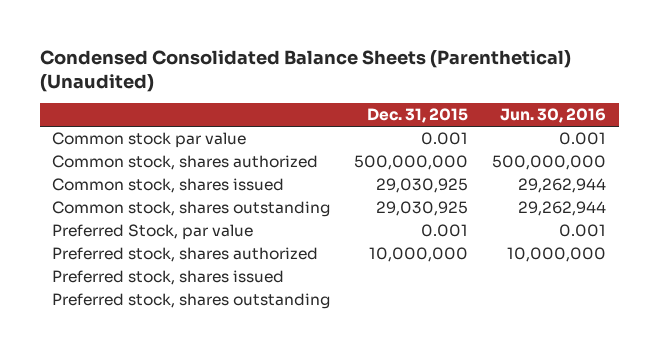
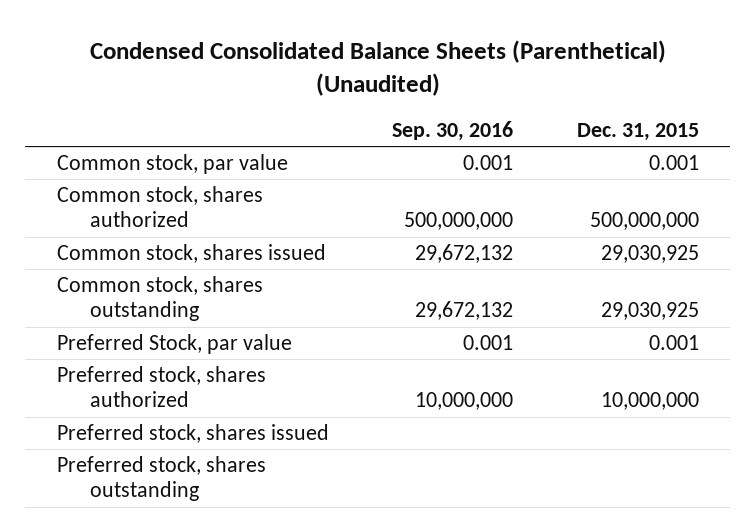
[500,108,607,124] Jun. 30, 2016 -> none
none -> [392,121,514,142] Sep. 30, 2016
[51,132,246,149] Common stock par value -> [56,154,288,175] Common stock, par value

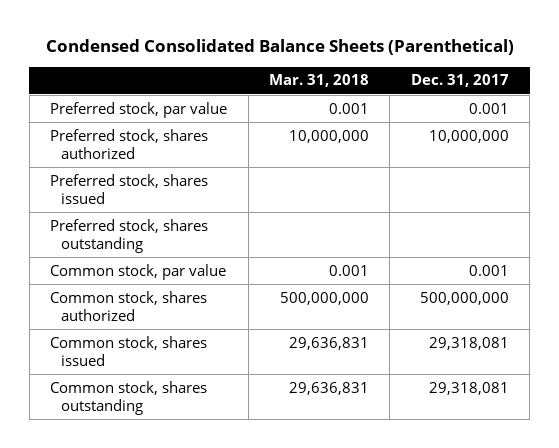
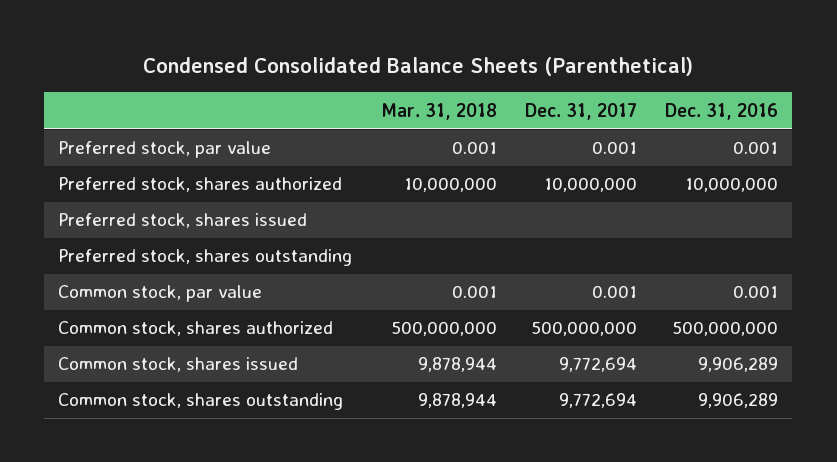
none -> [665,102,779,120] Dec. 31, 2016
[289,336,370,350] 29,636,831 -> [417,357,497,373] 9,878,944
[428,336,509,350] 29,318,081 -> [558,357,637,373] 9,772,694
[289,381,370,395] 29,636,831 -> [417,393,497,409] 9,878,944
[428,381,509,395] 29,318,081 -> [558,393,637,409] 9,772,694

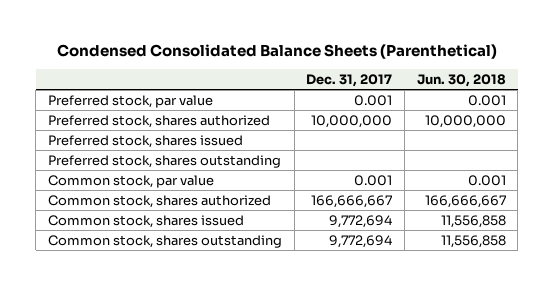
[380,102,497,120] Mar. 31, 2018 -> none
[665,102,779,120] Dec. 31, 2016 -> none
none -> [416,73,506,87] Jun. 30, 2018
[530,321,637,337] 500,000,000 -> [311,194,393,208] 166,666,667

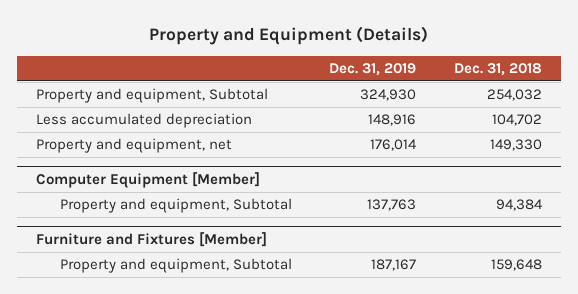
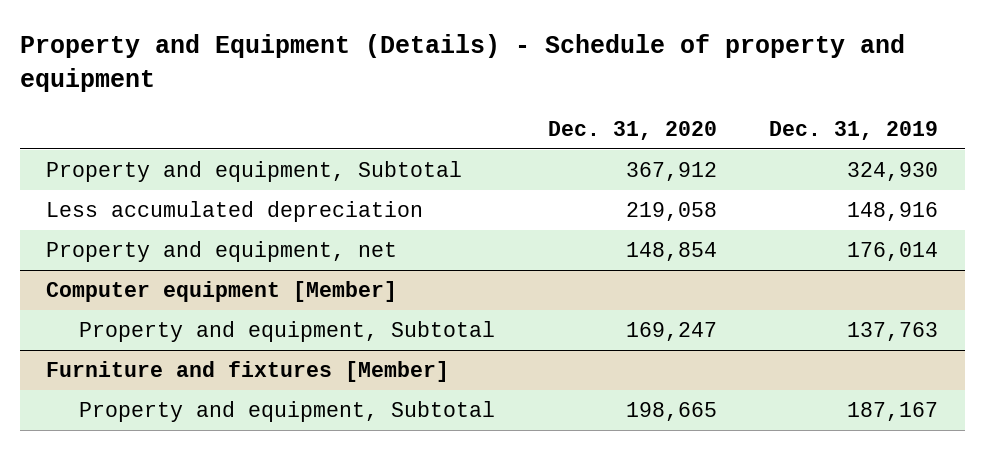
[148,26,428,46] Property and Equipment (Details) -> [19,34,905,92] Property and Equipment (Details) - Schedule of property and equipment
[454,63,543,77] Dec. 31, 2018 -> none
none -> [547,120,717,140] Dec. 31, 2020
[35,172,260,189] Computer Equipment [Member] -> [46,281,398,303] Computer equipment [Member]
[35,232,267,248] Furniture and Fixtures [Member] -> [46,361,450,383] Furniture and fixtures [Member]

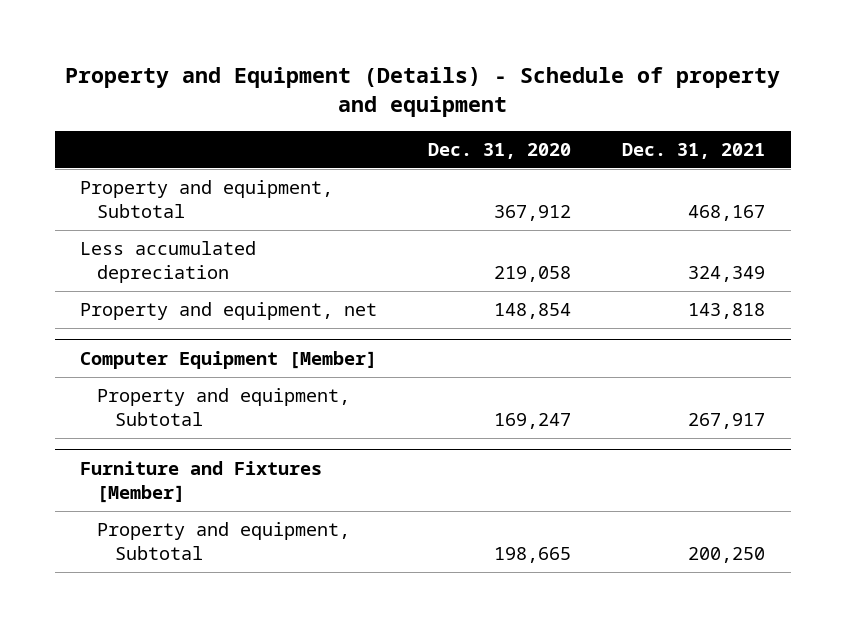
[769,120,939,140] Dec. 31, 2019 -> none
none -> [622,142,766,159] Dec. 31, 2021
[46,281,398,303] Computer equipment [Member] -> [80,351,378,370] Computer Equipment [Member]
[46,361,450,383] Furniture and fixtures [Member] -> [80,461,323,504] Furniture and Fixtures [Member]

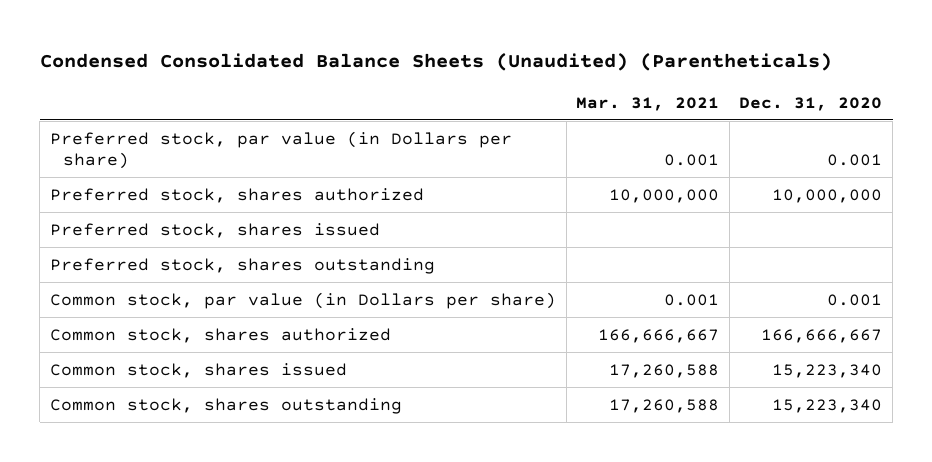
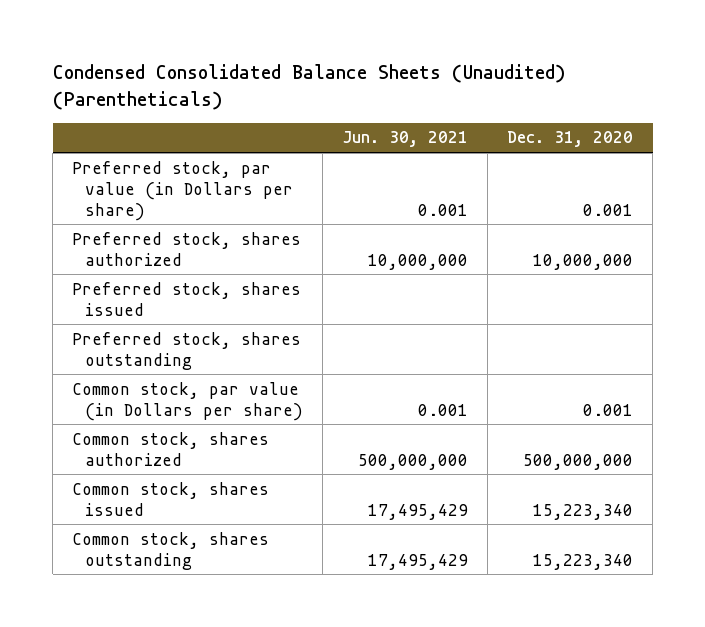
[576,96,720,111] Mar. 31, 2021 -> none
none -> [342,131,469,148] Jun. 30, 2021
[761,328,883,343] 166,666,667 -> [523,453,634,470] 500,000,000

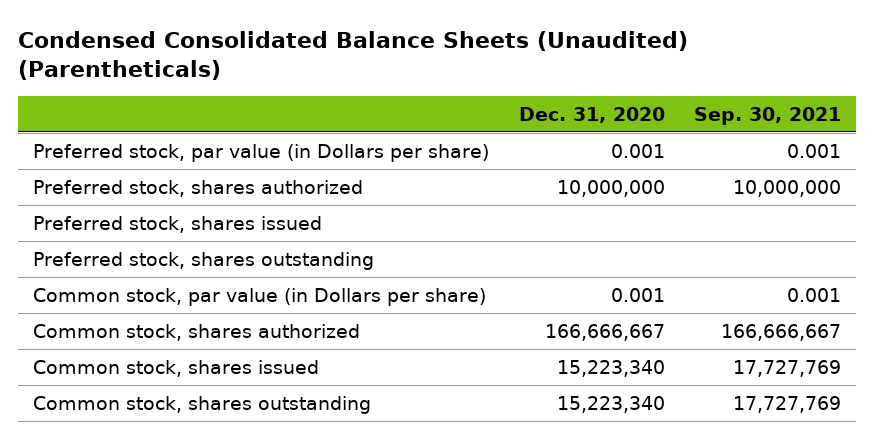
[342,131,469,148] Jun. 30, 2021 -> none
none -> [694,106,842,125] Sep. 30, 2021
[523,453,634,470] 500,000,000 -> [544,323,665,341] 166,666,667

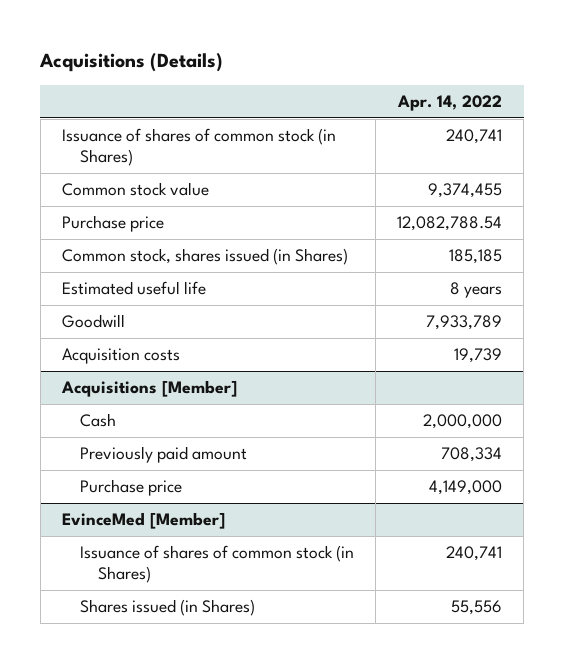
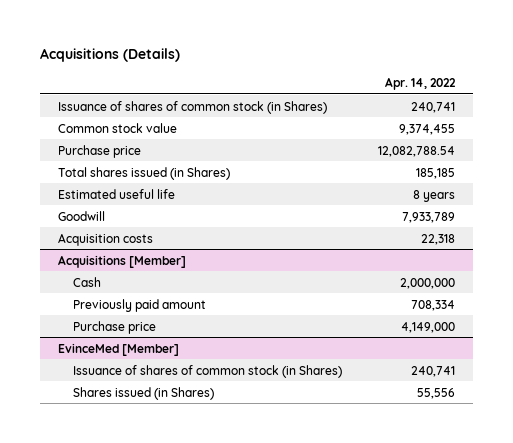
[62,248,349,266] Common stock, shares issued (in Shares) -> [58,166,231,180] Total shares issued (in Shares)
[454,348,503,364] 19,739 -> [420,233,455,245] 22,318

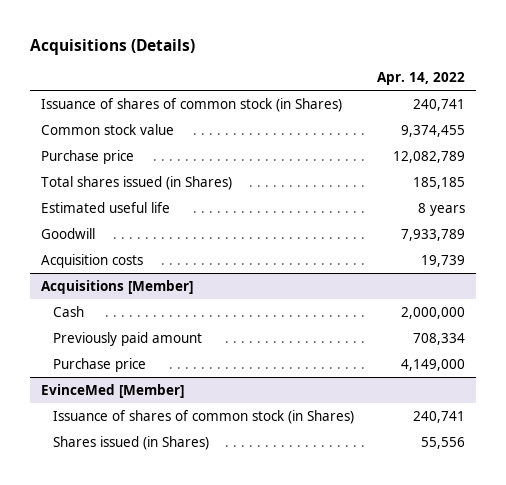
[377,145,455,157] 12,082,788.54 -> [392,150,465,163] 12,082,789
[420,233,455,245] 22,318 -> [420,254,465,267] 19,739

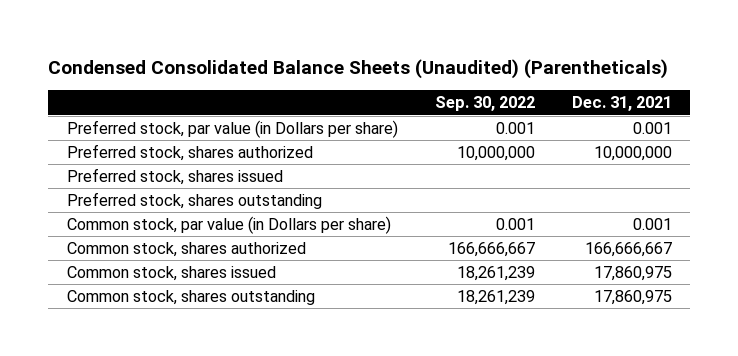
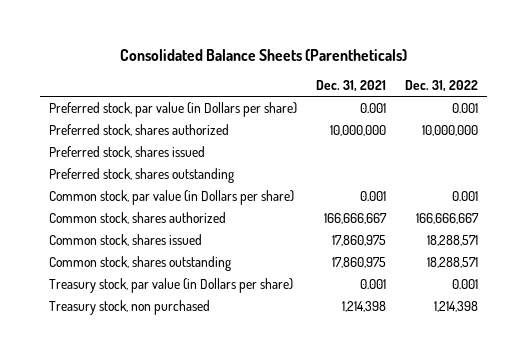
[48,58,669,79] Condensed Consolidated Balance Sheets (Unaudited) (Parentheticals) -> [119,49,407,62] Consolidated Balance Sheets (Parentheticals)
[434,96,535,112] Sep. 30, 2022 -> none
none -> [404,80,478,93] Dec. 31, 2022
none -> [49,277,294,293] Treasury stock, par value (in Dollars per share)
none -> [49,299,211,315] Treasury stock, non purchased

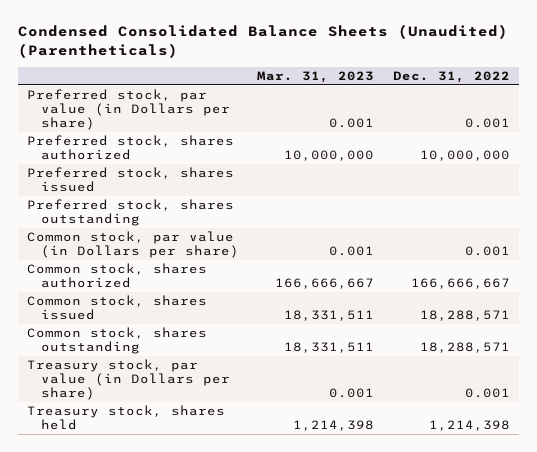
[119,49,407,62] Consolidated Balance Sheets (Parentheticals) -> [17,24,508,58] Condensed Consolidated Balance Sheets (Unaudited) (Parentheticals)
[316,80,387,93] Dec. 31, 2021 -> none
none -> [257,70,375,83] Mar. 31, 2023
[49,299,211,315] Treasury stock, non purchased -> [27,405,226,431] Treasury stock, shares held

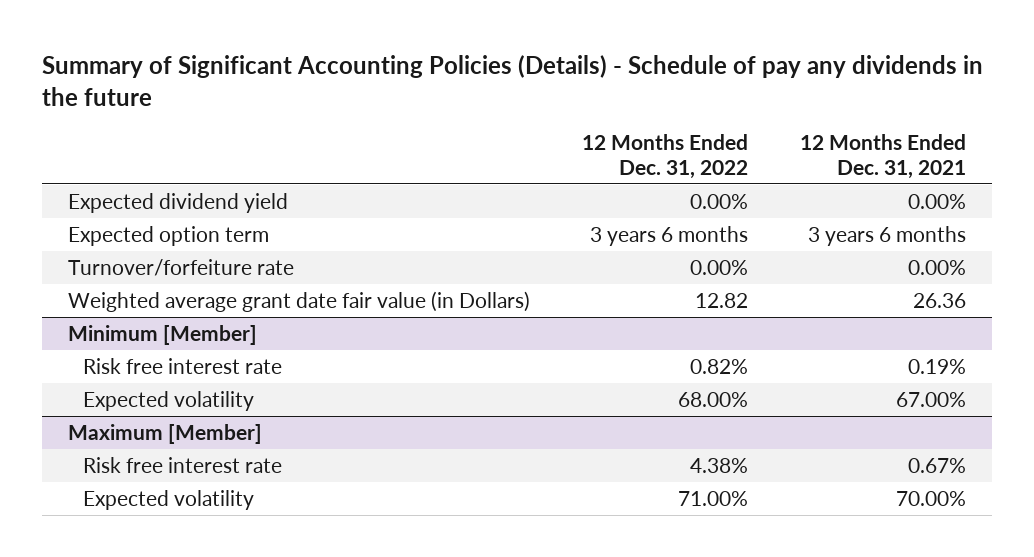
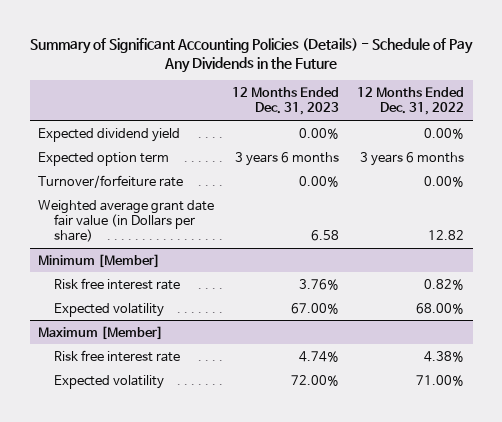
[42,54,984,106] Summary of Significant Accounting Policies (Details) - Schedule of pay any dividends in the future -> [30,37,474,73] Summary of Significant Accounting Policies (Details) - Schedule of Pay Any Dividends in the Future
[799,134,966,179] 12 Months Ended Dec. 31, 2021 -> none
none -> [232,87,340,116] 12 Months Ended Dec. 31, 2023
[67,290,530,312] Weighted average grant date fair value (in Dollars) -> [38,199,215,243] Weighted average grant date fair value (in Dollars per share)

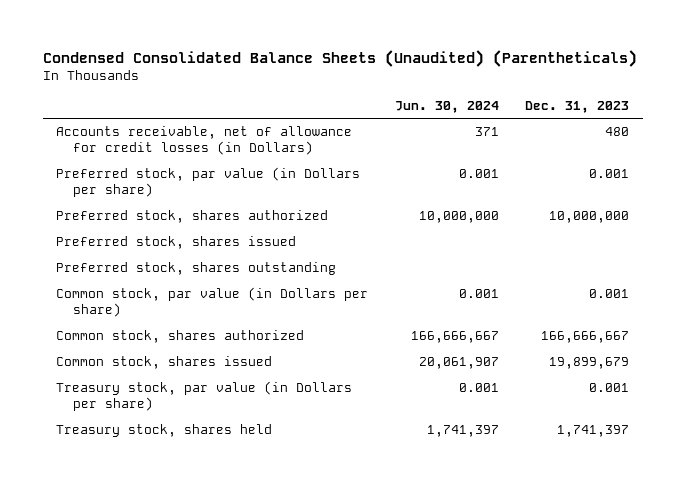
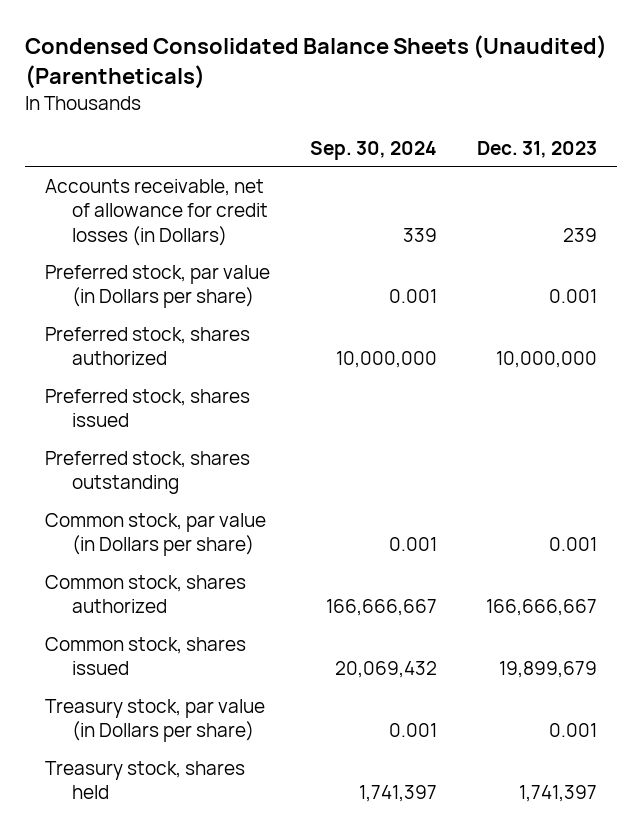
[394,100,499,113] Jun. 30, 2024 -> none
none -> [309,140,437,160] Sep. 30, 2024
[605,127,630,137] 480 -> [562,227,597,242] 239

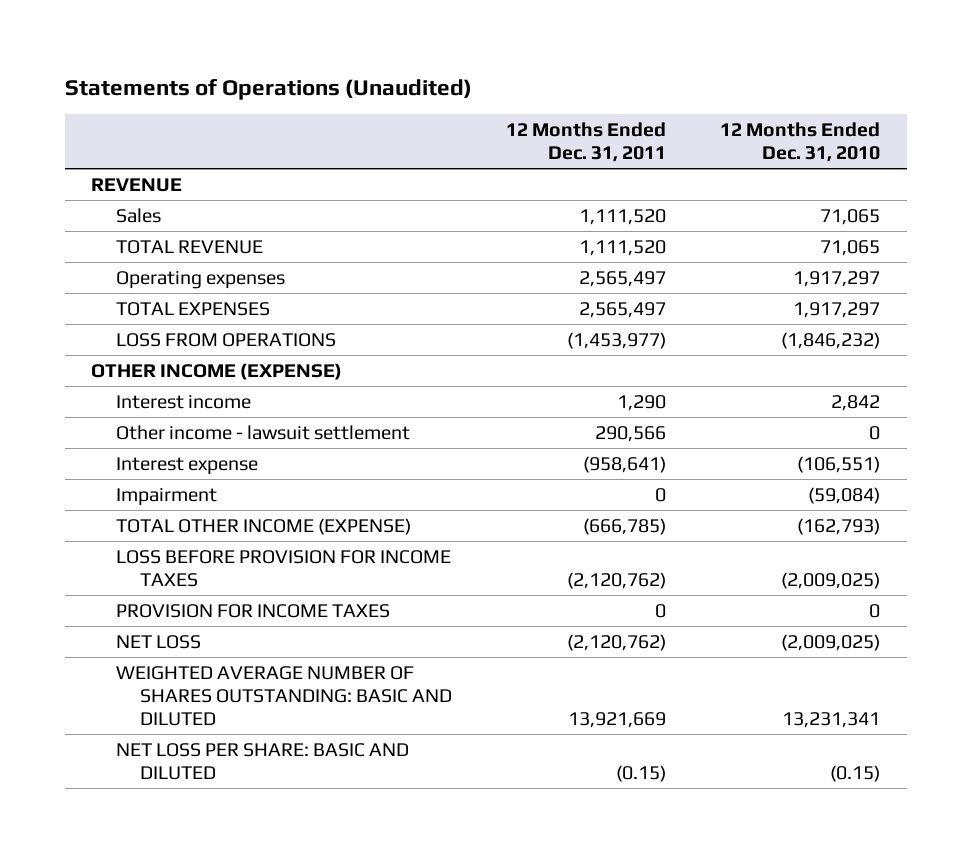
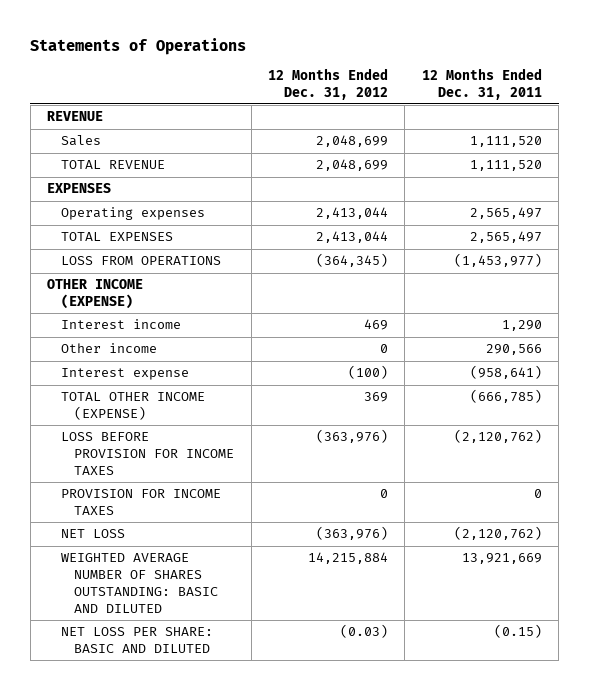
[64,78,472,100] Statements of Operations (Unaudited) -> [30,37,247,55] Statements of Operations
[719,121,880,162] 12 Months Ended Dec. 31, 2010 -> none
none -> [267,67,388,100] 12 Months Ended Dec. 31, 2012
none -> [47,183,112,194] EXPENSES
[115,424,410,440] Other income - lawsuit settlement -> [60,343,157,354] Other income
[115,487,217,506] Impairment -> none

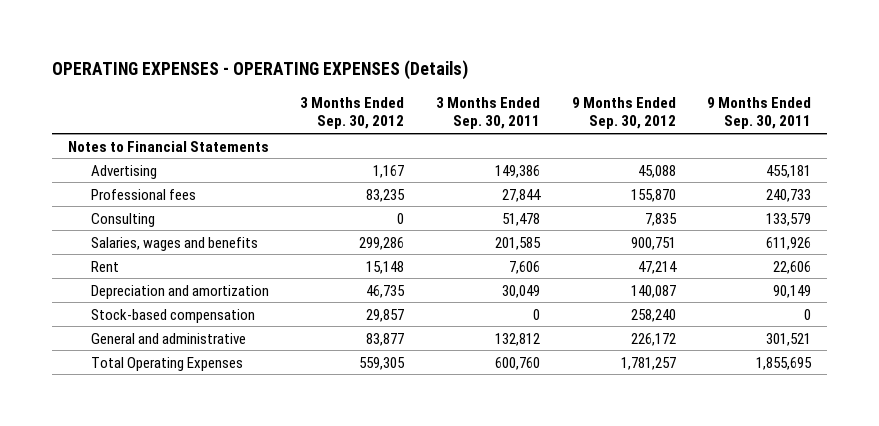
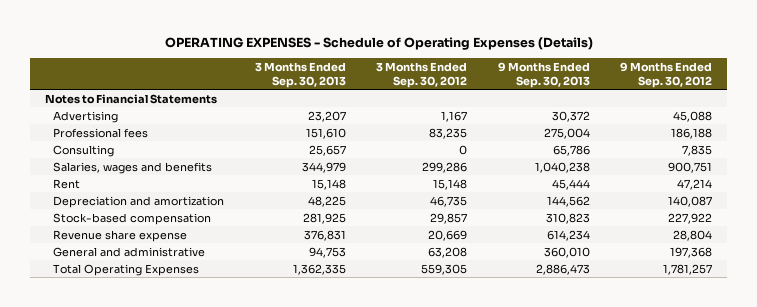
[51,60,468,81] OPERATING EXPENSES - OPERATING EXPENSES (Details) -> [164,37,593,51] OPERATING EXPENSES - Schedule of Operating Expenses (Details)
[435,97,540,130] 3 Months Ended Sep. 30, 2011 -> none
[707,97,812,130] 9 Months Ended Sep. 30, 2011 -> none
none -> [254,61,346,88] 3 Months Ended Sep. 30, 2013
none -> [497,61,590,88] 9 Months Ended Sep. 30, 2013
[630,188,676,202] 155,870 -> [671,127,713,139] 186,188
[630,308,676,322] 258,240 -> [668,212,713,224] 227,922
none -> [53,229,188,242] Revenue share expense
[366,332,405,346] 83,877 -> [428,246,468,258] 63,208
[630,332,676,346] 226,172 -> [670,246,713,258] 197,368

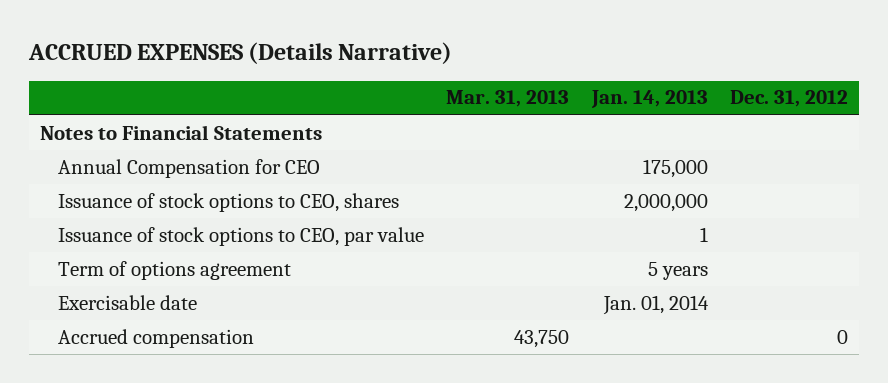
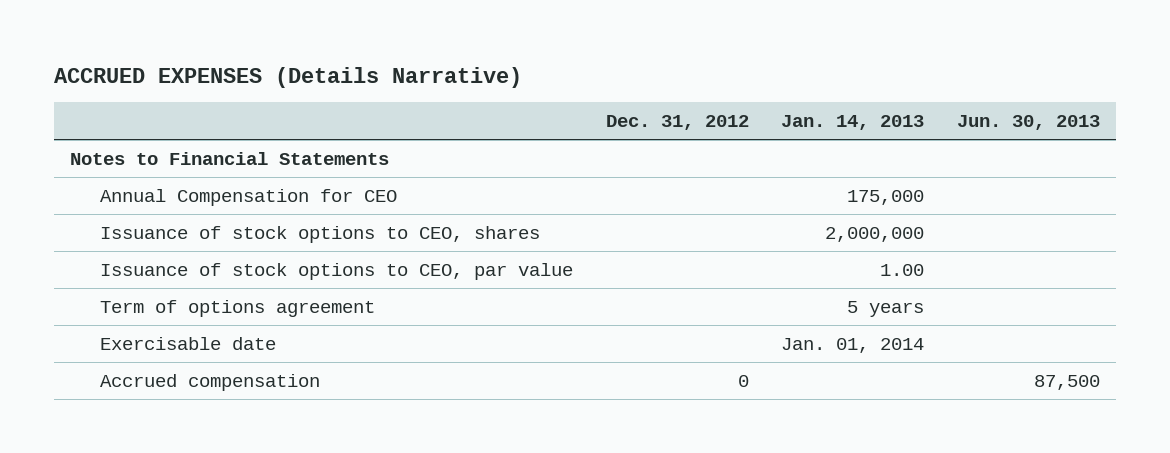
[446,90,570,108] Mar. 31, 2013 -> none
none -> [956,115,1100,131] Jun. 30, 2013
[699,226,708,242] 1 -> [880,263,925,276] 1.00

